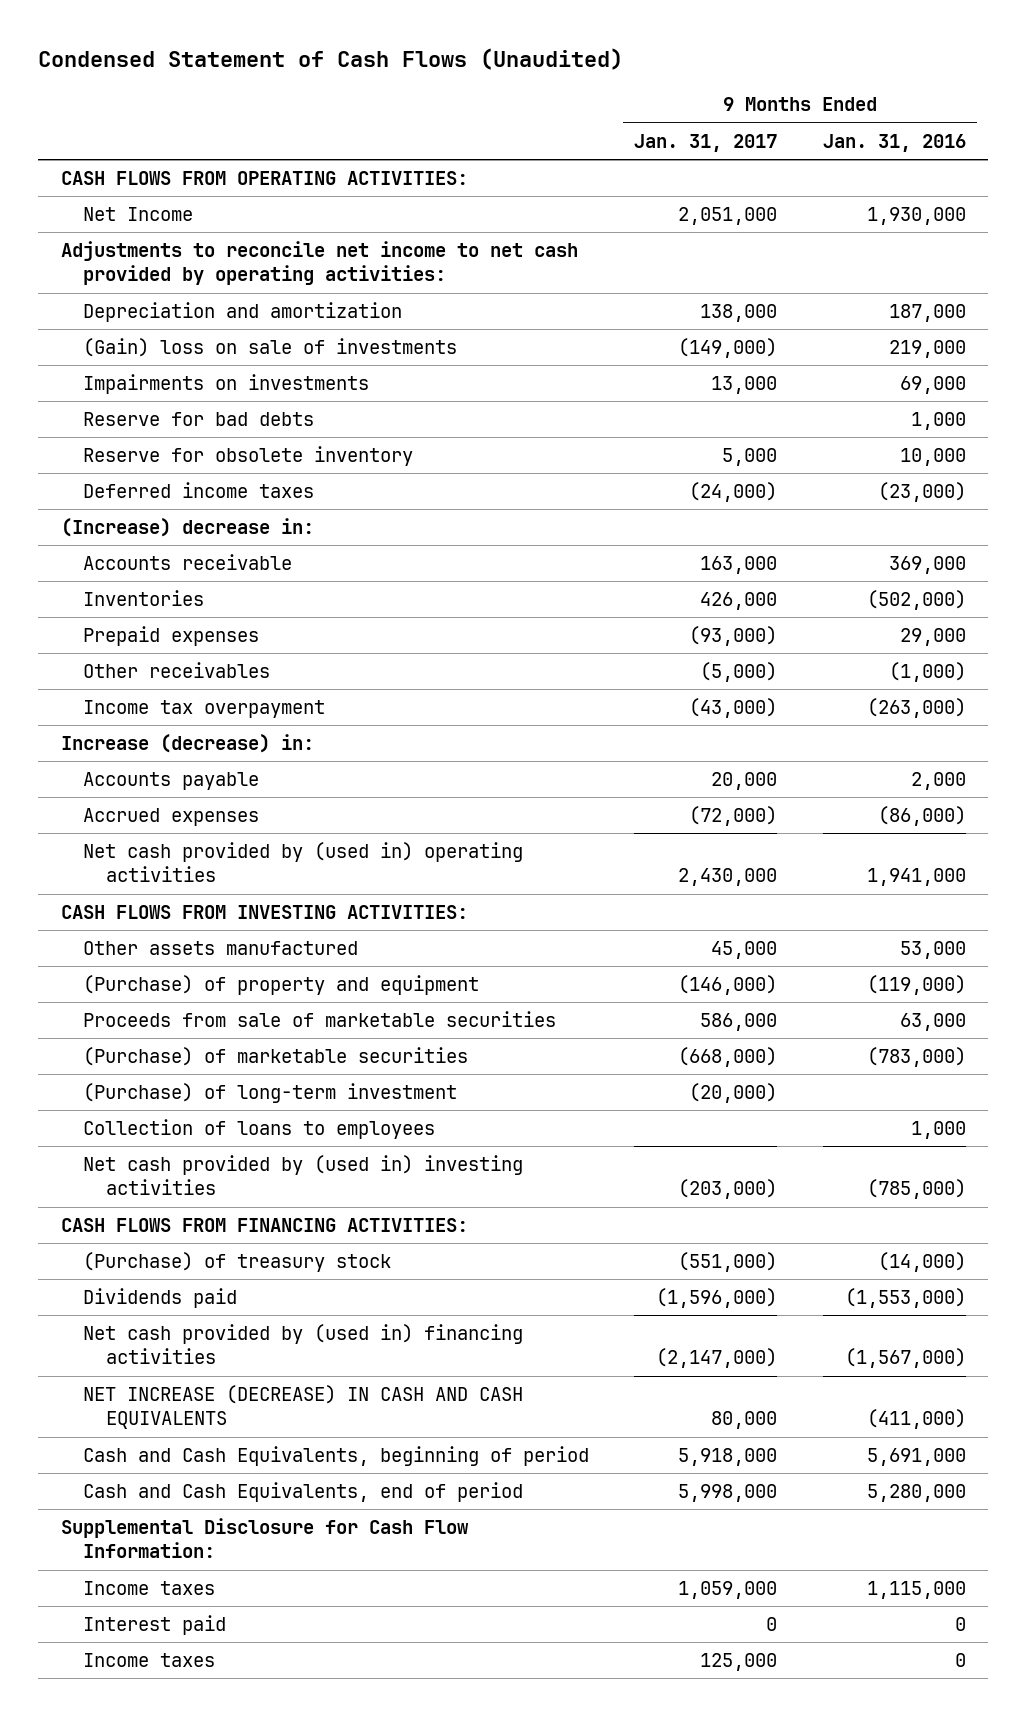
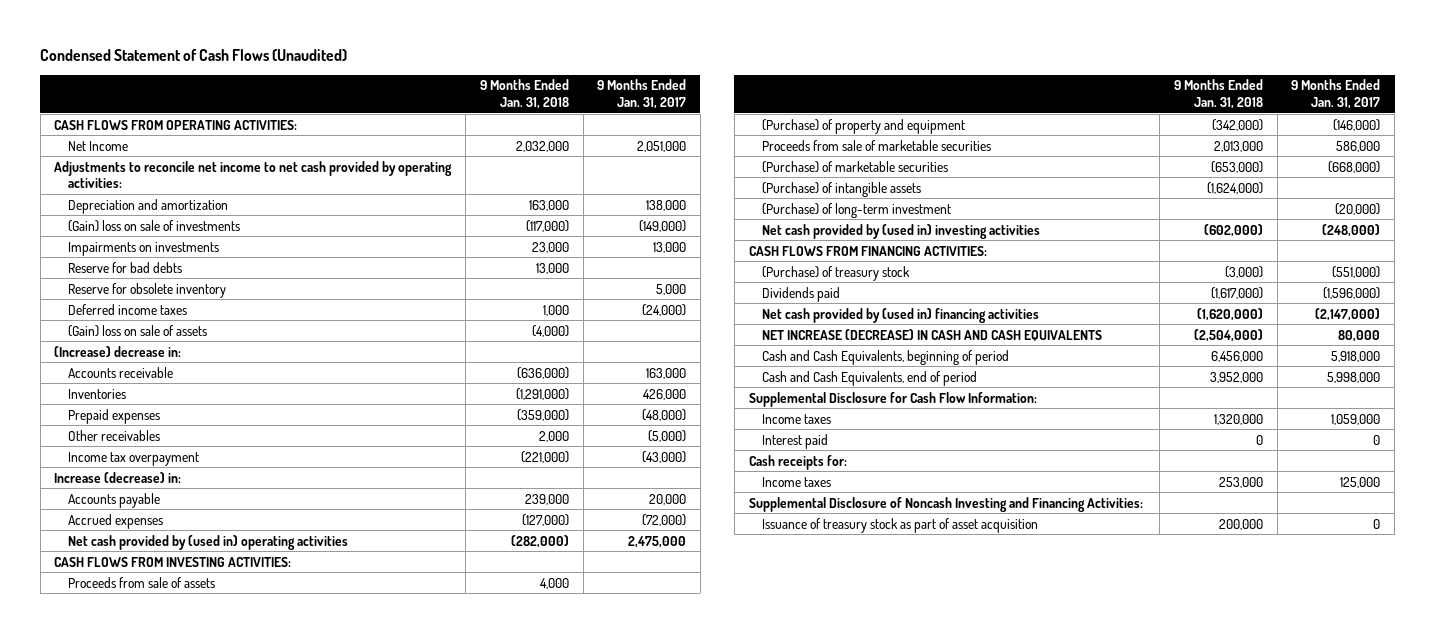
[822,133,966,152] Jan. 31, 2016 -> none
none -> [479,79,569,109] 9 Months Ended Jan. 31, 2018
none -> [67,324,207,337] (Gain) loss on sale of assets
[689,626,778,647] (93,000) -> [642,408,687,421] (48,000)
[678,868,778,887] 2,430,000 -> [628,535,687,548] 2,475,000
[83,941,359,956] Other assets manufactured -> none
none -> [67,576,215,588] Proceeds from sale of assets
none -> [761,181,921,197] (Purchase) of intangible assets
[83,1119,436,1140] Collection of loans to employees -> none
[678,1179,778,1200] (203,000) -> [1322,223,1381,237] (248,000)
none -> [748,454,847,470] Cash receipts for:
none -> [748,496,1143,512] Supplemental Disclosure of Noncash Investing and Financing Activities:
none -> [761,517,1038,533] Issuance of treasury stock as part of asset acquisition

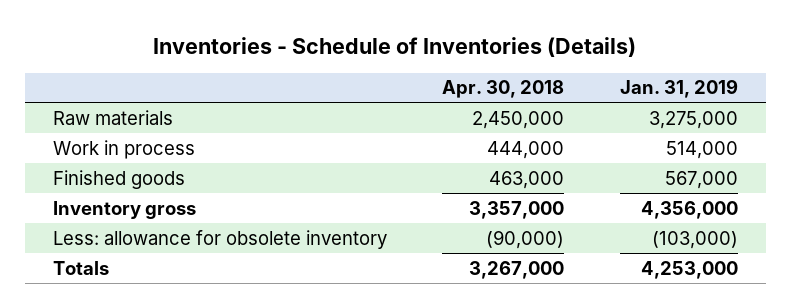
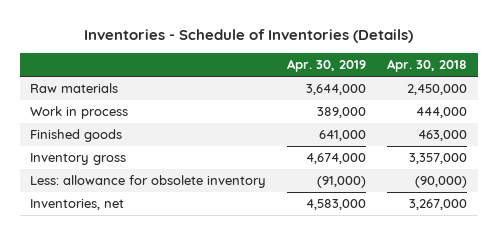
[619,79,738,99] Jan. 31, 2019 -> none
none -> [287,59,367,73] Apr. 30, 2019
[52,260,109,275] Totals -> [30,199,125,211] Inventories, net

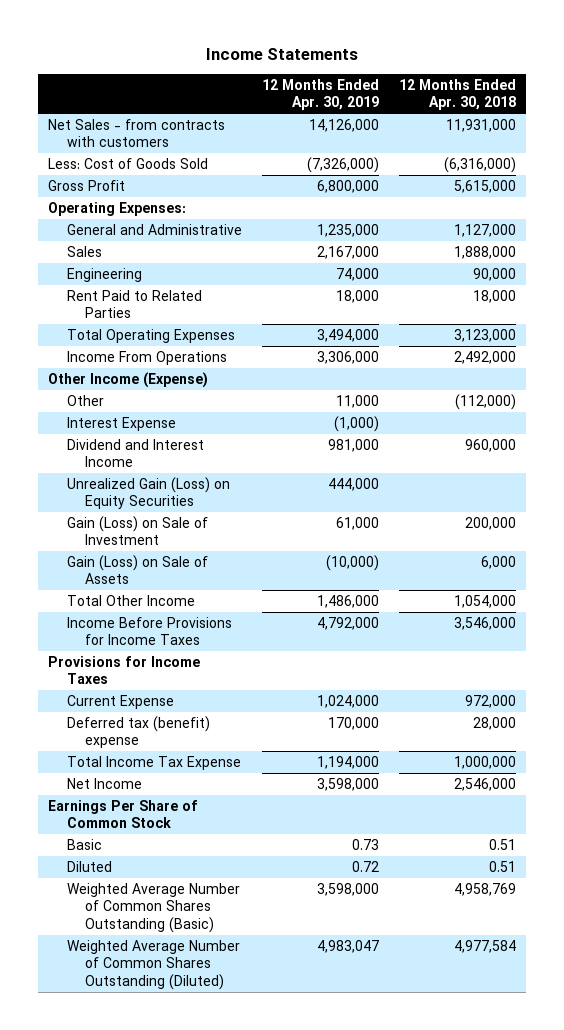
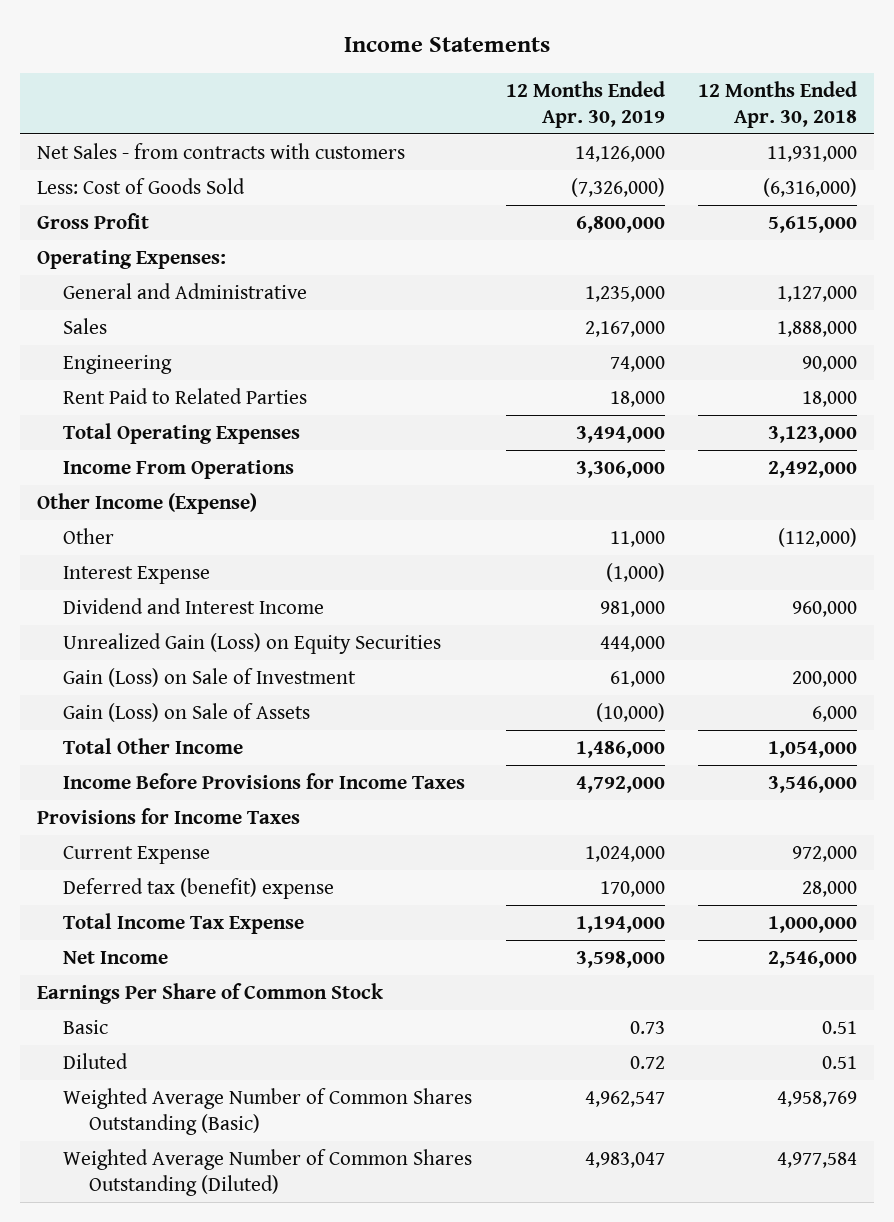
[316,882,379,896] 3,598,000 -> [584,1090,665,1107] 4,962,547

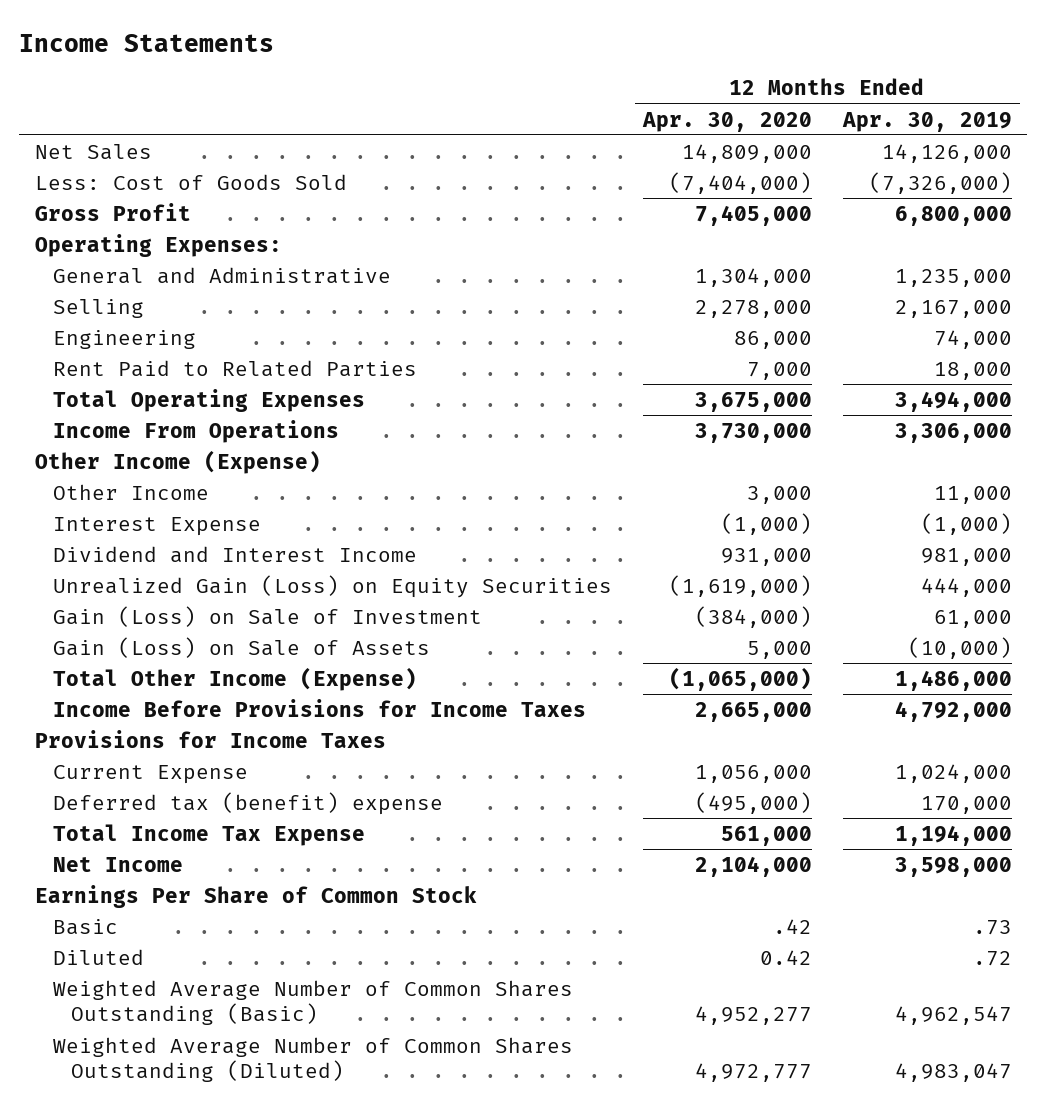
[698,80,858,128] 12 Months Ended Apr. 30, 2018 -> none
none -> [641,111,812,132] Apr. 30, 2020
[37,142,406,159] Net Sales - from contracts with customers -> [34,143,152,160] Net Sales
[62,317,107,334] Sales -> [52,298,144,318] Selling
[62,527,114,544] Other -> [52,483,209,500] Other Income
[62,737,243,754] Total Other Income -> [52,666,417,691] Total Other Income (Expense)
[629,1020,665,1034] 0.73 -> [972,919,1012,935] .73
[629,1055,665,1069] 0.72 -> [972,950,1012,966] .72

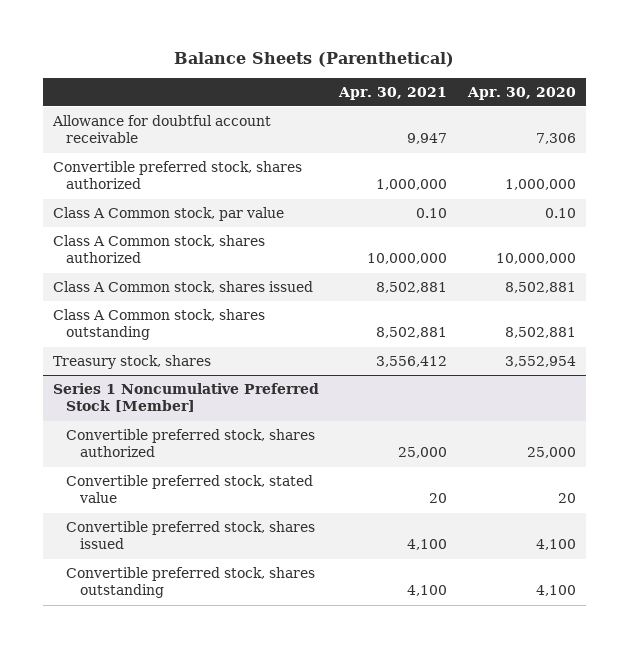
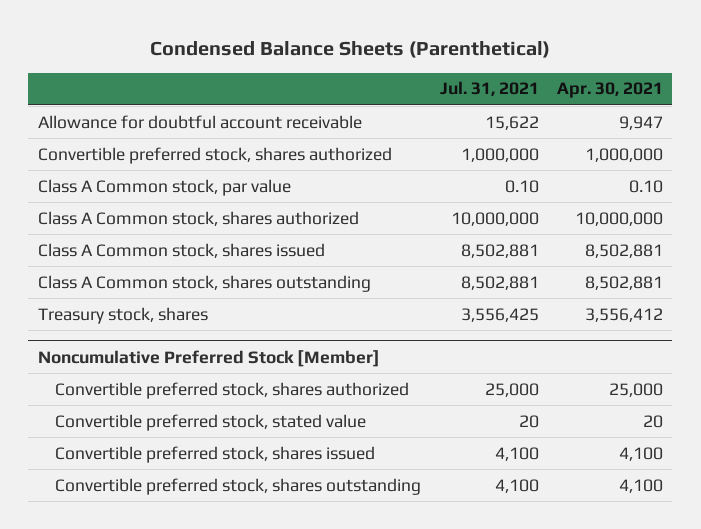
[174,51,455,67] Balance Sheets (Parenthetical) -> [150,41,551,59] Condensed Balance Sheets (Parenthetical)
[466,86,576,100] Apr. 30, 2020 -> none
none -> [439,81,539,97] Jul. 31, 2021
[52,383,319,413] Series 1 Noncumulative Preferred Stock [Member] -> [37,349,380,367] Noncumulative Preferred Stock [Member]

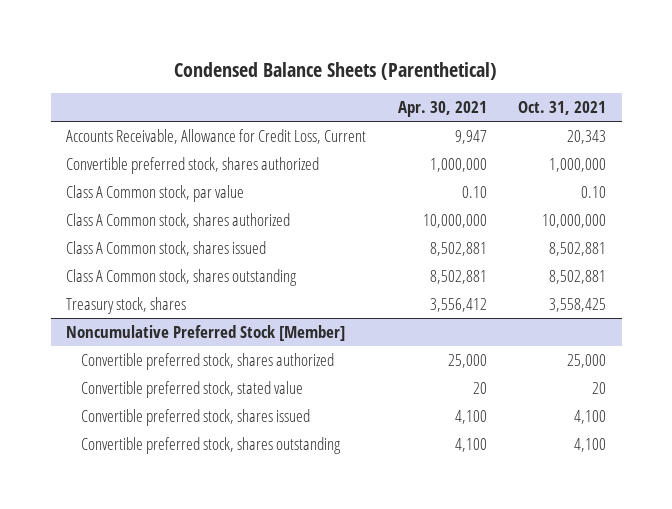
[439,81,539,97] Jul. 31, 2021 -> none
none -> [518,101,607,116] Oct. 31, 2021
[37,114,362,129] Allowance for doubtful account receivable -> [66,128,367,144] Accounts Receivable, Allowance for Credit Loss, Current

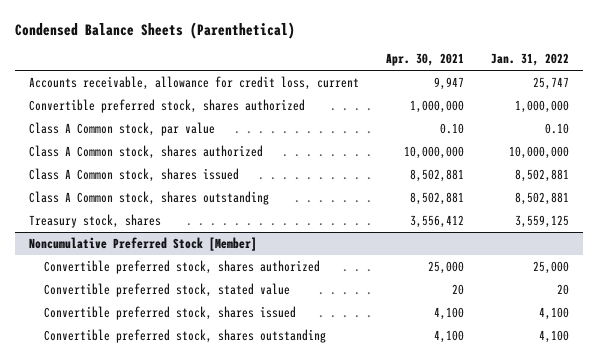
[518,101,607,116] Oct. 31, 2021 -> none
none -> [491,53,570,67] Jan. 31, 2022
[66,128,367,144] Accounts Receivable, Allowance for Credit Loss, Current -> [28,75,359,90] Accounts receivable, allowance for credit loss, current

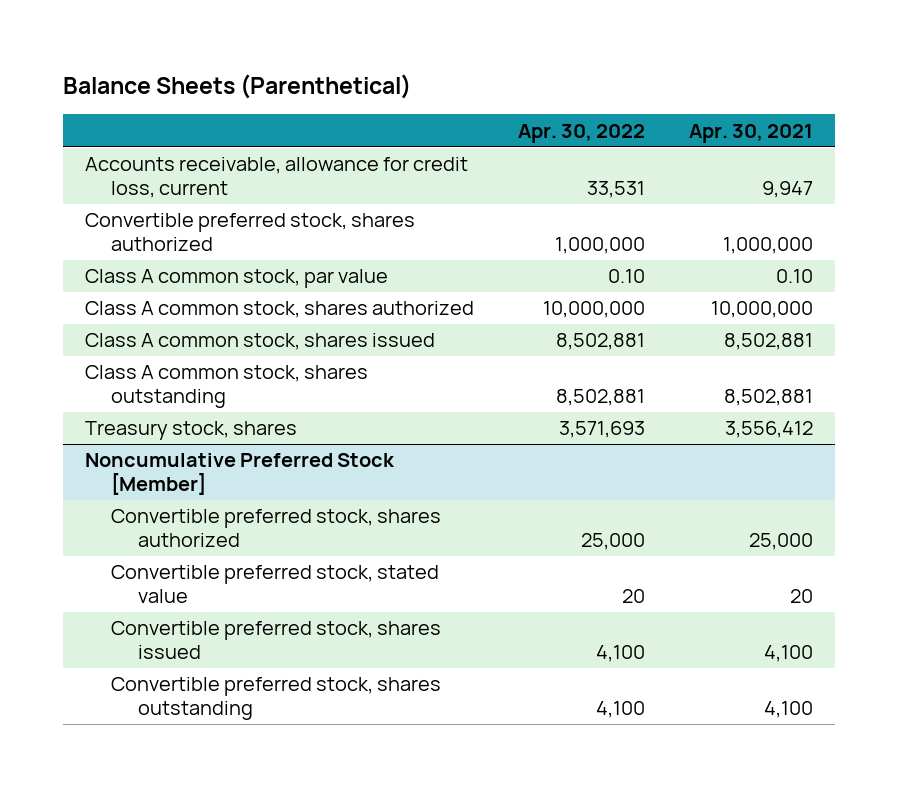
[14,21,295,39] Condensed Balance Sheets (Parenthetical) -> [63,74,412,100] Balance Sheets (Parenthetical)
[491,53,570,67] Jan. 31, 2022 -> none
none -> [518,123,646,143] Apr. 30, 2022
[28,121,215,136] Class A Common stock, par value -> [85,269,389,289] Class A common stock, par value
[28,144,263,159] Class A Common stock, shares authorized -> [85,301,475,319] Class A common stock, shares authorized
[28,167,239,182] Class A Common stock, shares issued -> [85,333,436,351] Class A common stock, shares issued
[28,190,269,205] Class A Common stock, shares outstanding -> [85,365,369,409] Class A common stock, shares outstanding

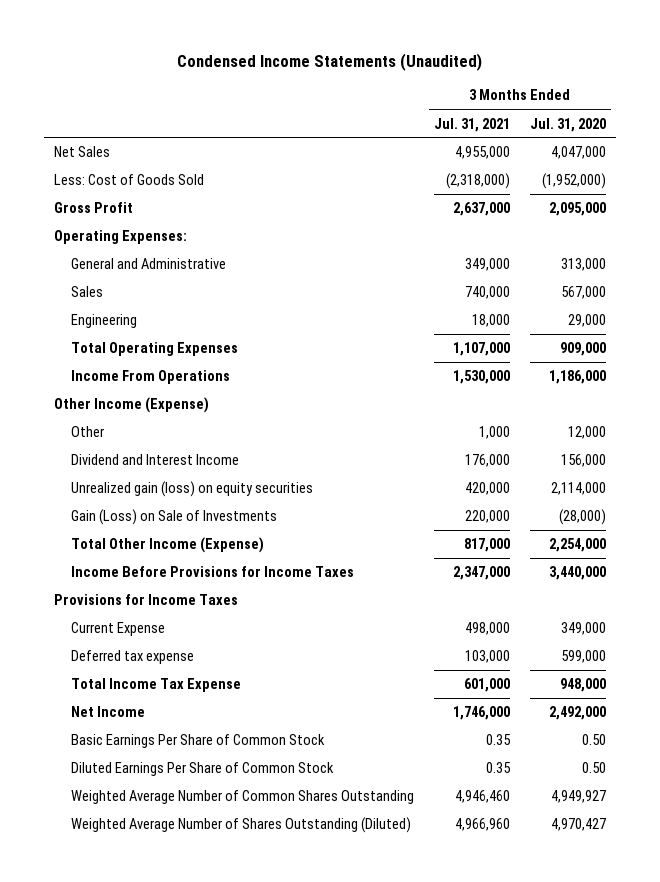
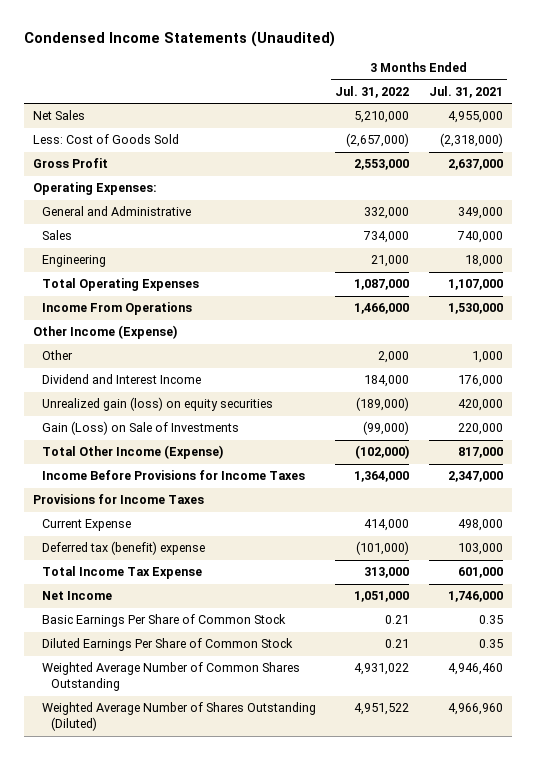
[529,117,606,132] Jul. 31, 2020 -> none
none -> [335,85,410,98] Jul. 31, 2022
[70,650,194,665] Deferred tax expense -> [42,541,206,556] Deferred tax (benefit) expense

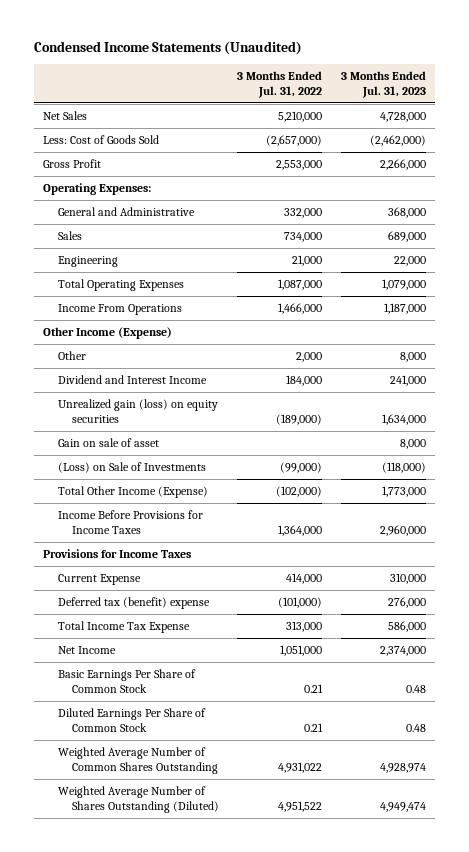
[428,85,503,98] Jul. 31, 2021 -> none
none -> [340,70,426,98] 3 Months Ended Jul. 31, 2023
none -> [57,437,159,447] Gain on sale of asset
[42,421,240,436] Gain (Loss) on Sale of Investments -> [57,461,206,473] (Loss) on Sale of Investments

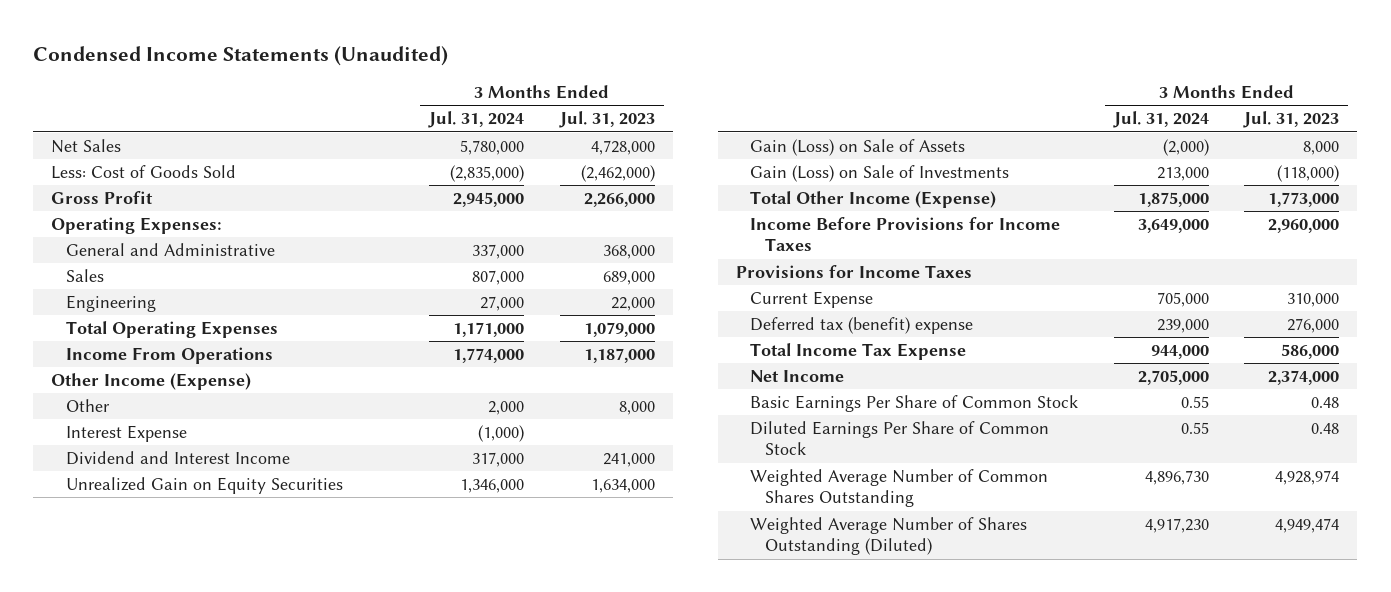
[237,70,323,98] 3 Months Ended Jul. 31, 2022 -> none
none -> [428,111,525,129] Jul. 31, 2024
none -> [65,424,187,442] Interest Expense
[57,398,218,424] Unrealized gain (loss) on equity securities -> [65,476,343,494] Unrealized Gain on Equity Securities
[57,437,159,447] Gain on sale of asset -> [750,138,966,156] Gain (Loss) on Sale of Assets
[57,461,206,473] (Loss) on Sale of Investments -> [750,164,1010,182] Gain (Loss) on Sale of Investments

